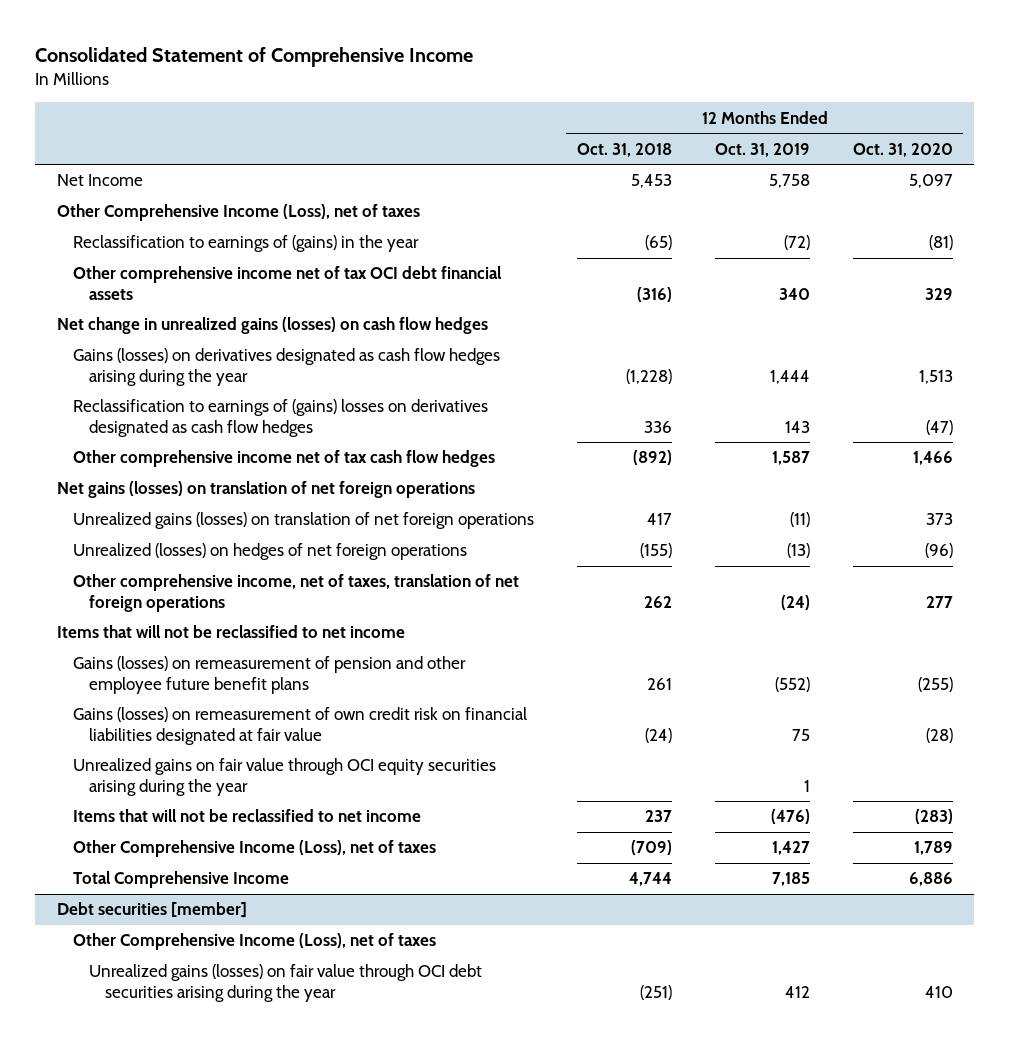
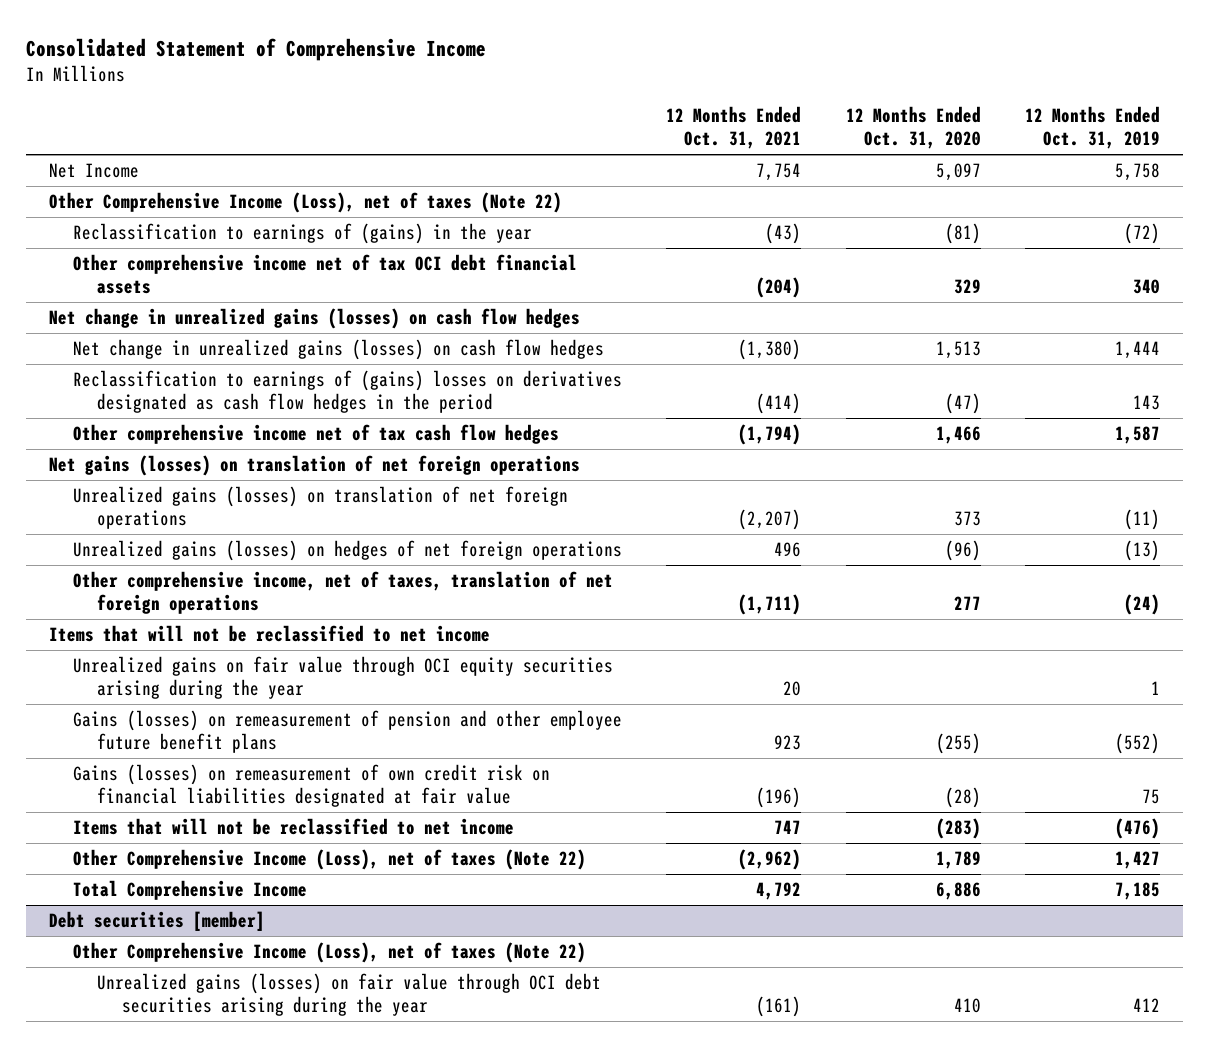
[576,142,672,157] Oct. 31, 2018 -> none
none -> [666,105,802,150] 12 Months Ended Oct. 31, 2021
[56,204,420,222] Other Comprehensive Income (Loss), net of taxes -> [48,191,562,213] Other Comprehensive Income (Loss), net of taxes (Note 22)
[72,348,500,386] Gains (losses) on derivatives designated as cash flow hedges arising during the year -> [73,338,605,360] Net change in unrealized gains (losses) on cash flow hedges
[72,399,488,437] Reclassification to earnings of (gains) losses on derivatives designated as cash flow hedges -> [73,369,623,414] Reclassification to earnings of (gains) losses on derivatives designated as cash flow hedges in the period
[72,543,467,561] Unrealized (losses) on hedges of net foreign operations -> [73,539,623,561] Unrealized gains (losses) on hedges of net foreign operations
[72,758,496,796] Unrealized gains on fair value through OCI equity securities arising during the year -> [73,655,614,700] Unrealized gains on fair value through OCI equity securities arising during the year
[72,840,436,858] Other Comprehensive Income (Loss), net of taxes -> [73,848,587,870] Other Comprehensive Income (Loss), net of taxes (Note 22)
[72,933,436,951] Other Comprehensive Income (Loss), net of taxes -> [73,941,587,963] Other Comprehensive Income (Loss), net of taxes (Note 22)

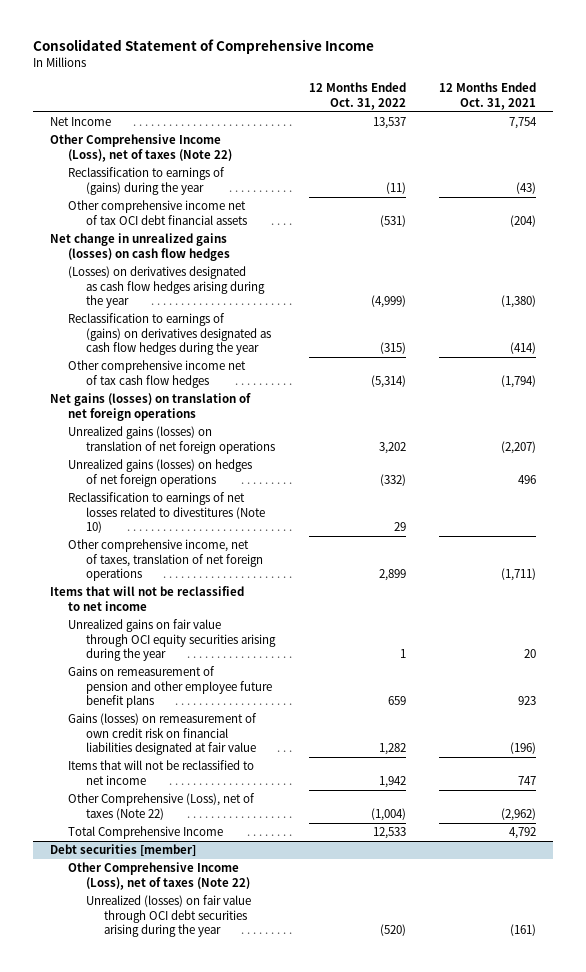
[845,105,981,150] 12 Months Ended Oct. 31, 2020 -> none
[1025,105,1161,150] 12 Months Ended Oct. 31, 2019 -> none
none -> [308,82,406,110] 12 Months Ended Oct. 31, 2022
[73,222,533,244] Reclassification to earnings of (gains) in the year -> [67,167,225,195] Reclassification to earnings of (gains) during the year
[73,338,605,360] Net change in unrealized gains (losses) on cash flow hedges -> [67,266,265,308] (Losses) on derivatives designated as cash flow hedges arising during the year
[73,369,623,414] Reclassification to earnings of (gains) losses on derivatives designated as cash flow hedges in the period -> [67,313,271,355] Reclassification to earnings of (gains) on derivatives designated as cash flow hedges during the year
none -> [67,492,265,533] Reclassification to earnings of net losses related to divestitures (Note 10)
[73,709,623,754] Gains (losses) on remeasurement of pension and other employee future benefit plans -> [67,666,272,708] Gains on remeasurement of pension and other employee future benefit plans
[73,848,587,870] Other Comprehensive Income (Loss), net of taxes (Note 22) -> [67,793,255,820] Other Comprehensive (Loss), net of taxes (Note 22)
[97,972,602,1017] Unrealized gains (losses) on fair value through OCI debt securities arising during the year -> [85,895,251,937] Unrealized (losses) on fair value through OCI debt securities arising during the year

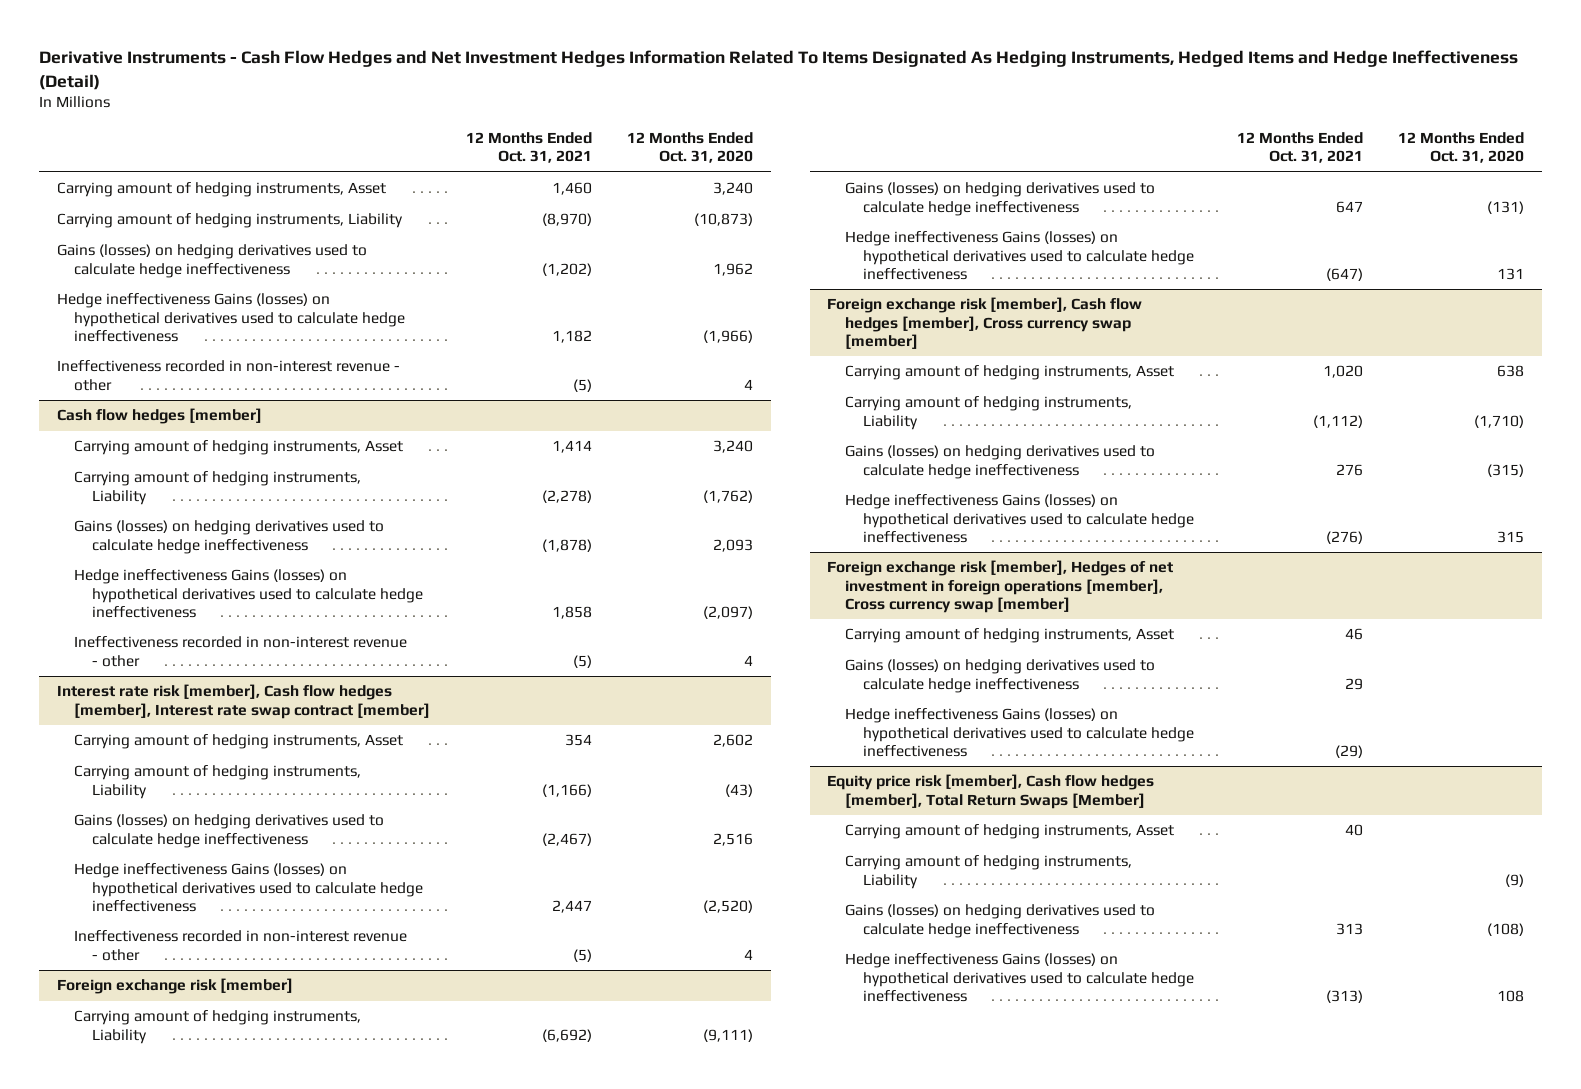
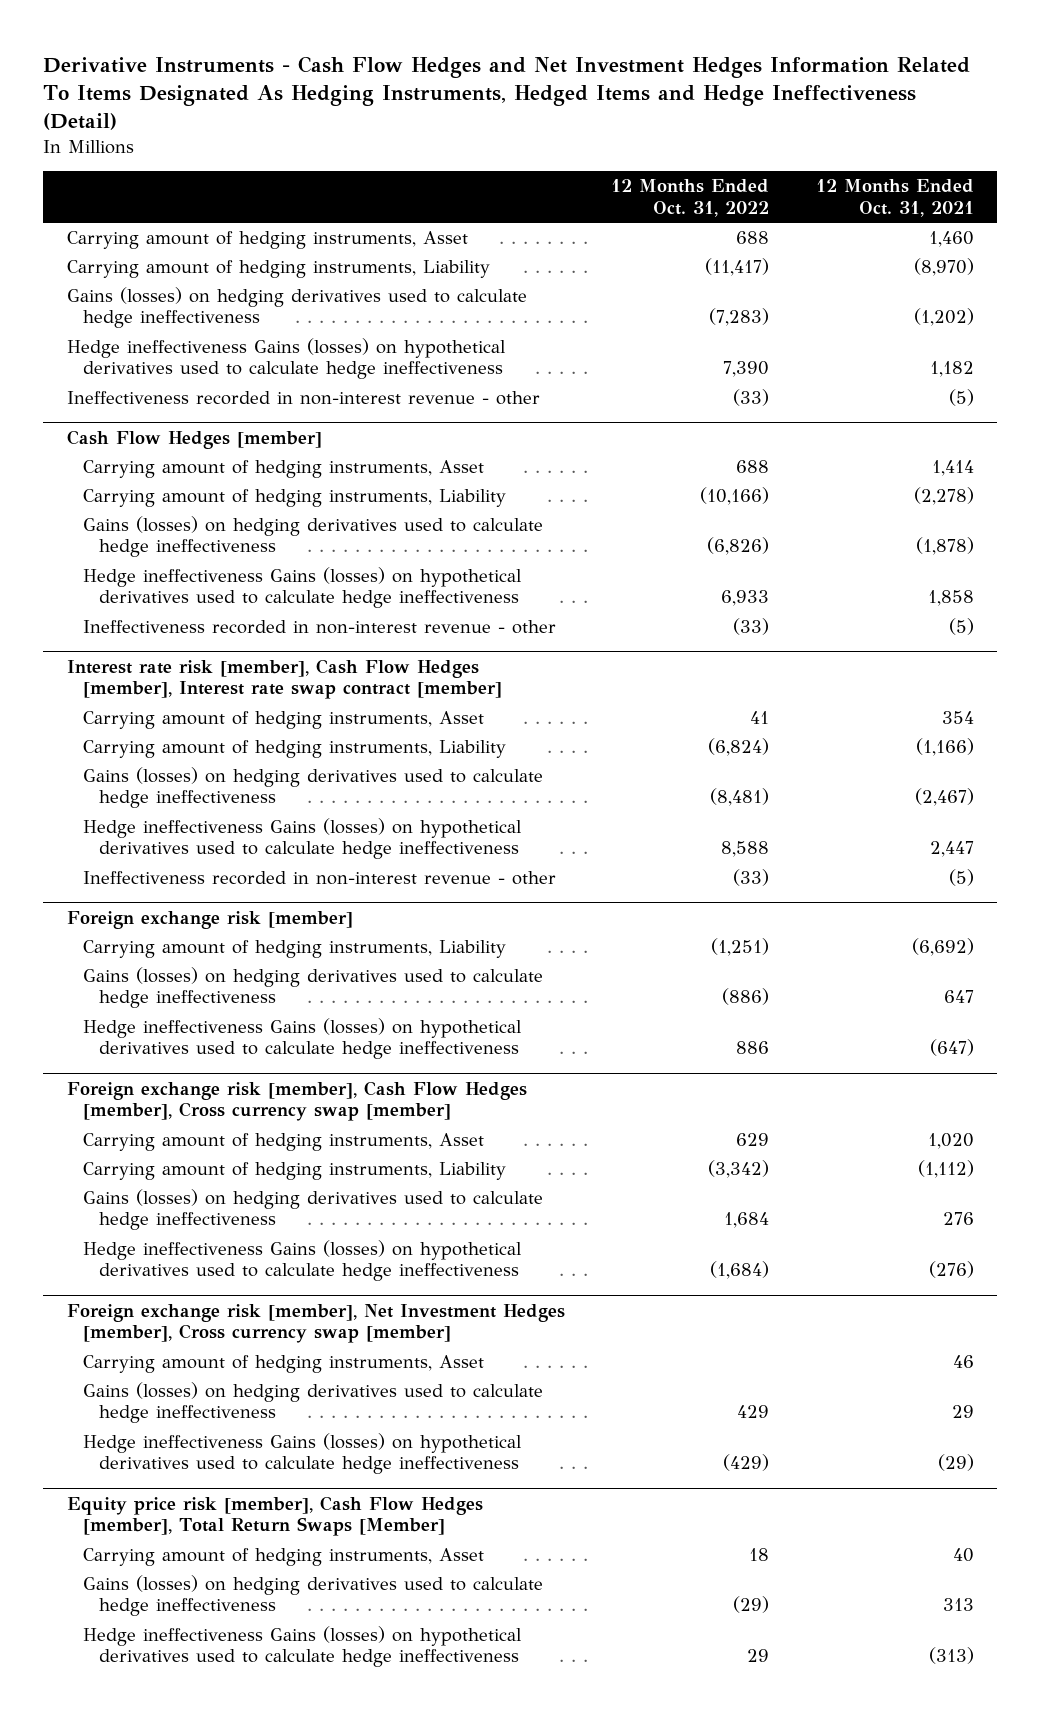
[627,132,754,164] 12 Months Ended Oct. 31, 2020 -> none
none -> [611,179,770,217] 12 Months Ended Oct. 31, 2022
[56,408,262,425] Cash flow hedges [member] -> [66,429,322,449] Cash Flow Hedges [member]
[56,684,431,719] Interest rate risk [member], Cash flow hedges [member], Interest rate swap contract [member] -> [66,658,502,700] Interest rate risk [member], Cash Flow Hedges [member], Interest rate swap contract [member]
[827,297,1143,349] Foreign exchange risk [member], Cash flow hedges [member], Cross currency swap [member] -> [66,1080,527,1122] Foreign exchange risk [member], Cash Flow Hedges [member], Cross currency swap [member]
[827,560,1174,613] Foreign exchange risk [member], Hedges of net investment in foreign operations [member], Cross currency swap [member] -> [66,1303,565,1344] Foreign exchange risk [member], Net Investment Hedges [member], Cross currency swap [member]
[827,774,1155,809] Equity price risk [member], Cash flow hedges [member], Total Return Swaps [Member] -> [66,1495,483,1537] Equity price risk [member], Cash Flow Hedges [member], Total Return Swaps [Member]
[845,855,1133,889] Carrying amount of hedging instruments, Liability -> none

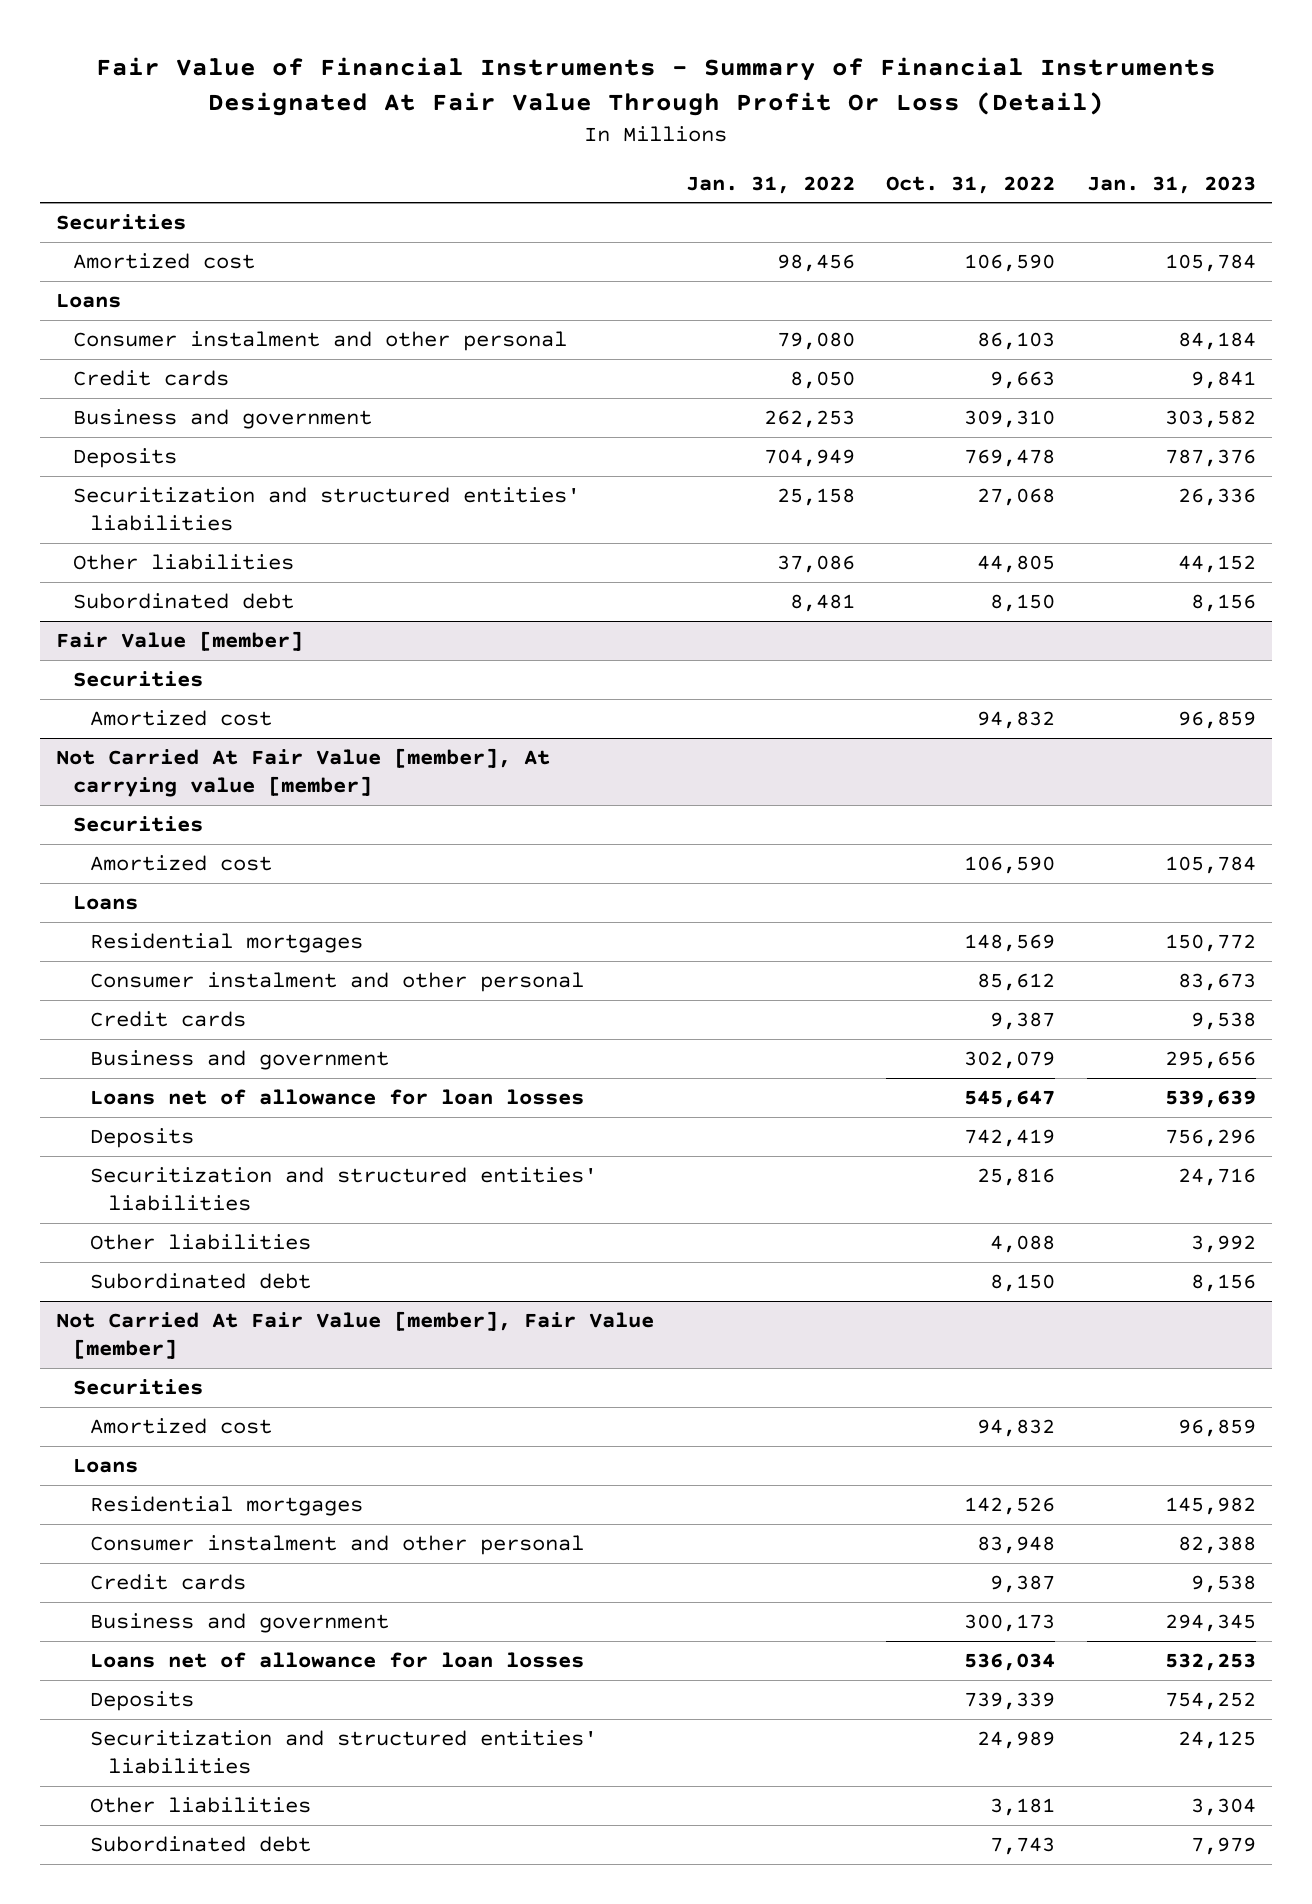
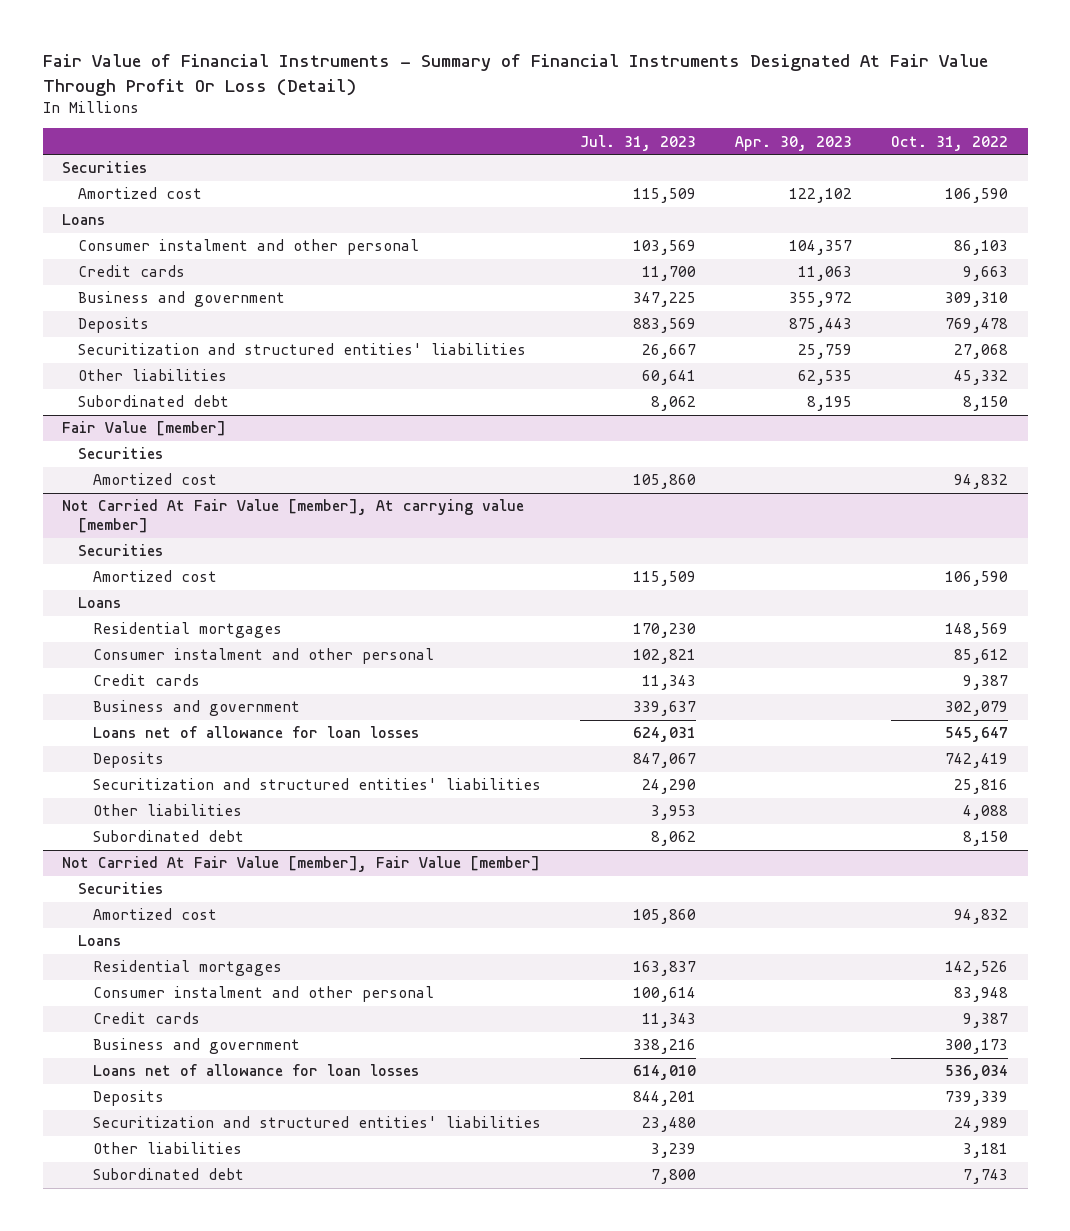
[685,175,855,194] Jan. 31, 2022 -> none
[1086,175,1256,194] Jan. 31, 2023 -> none
none -> [580,134,697,151] Jul. 31, 2023
none -> [735,135,853,151] Apr. 30, 2023
[977,555,1056,574] 44,805 -> [954,370,1009,386] 45,332

